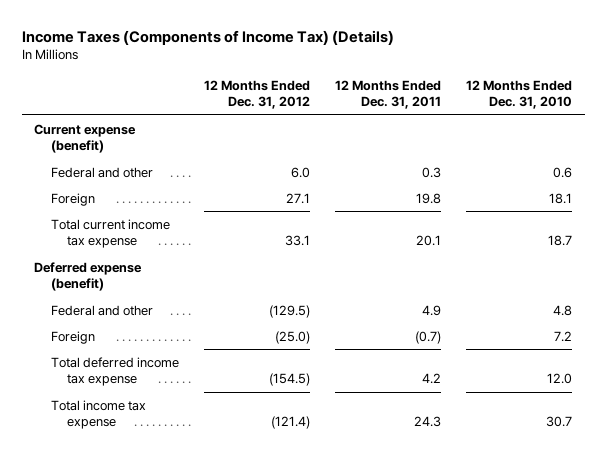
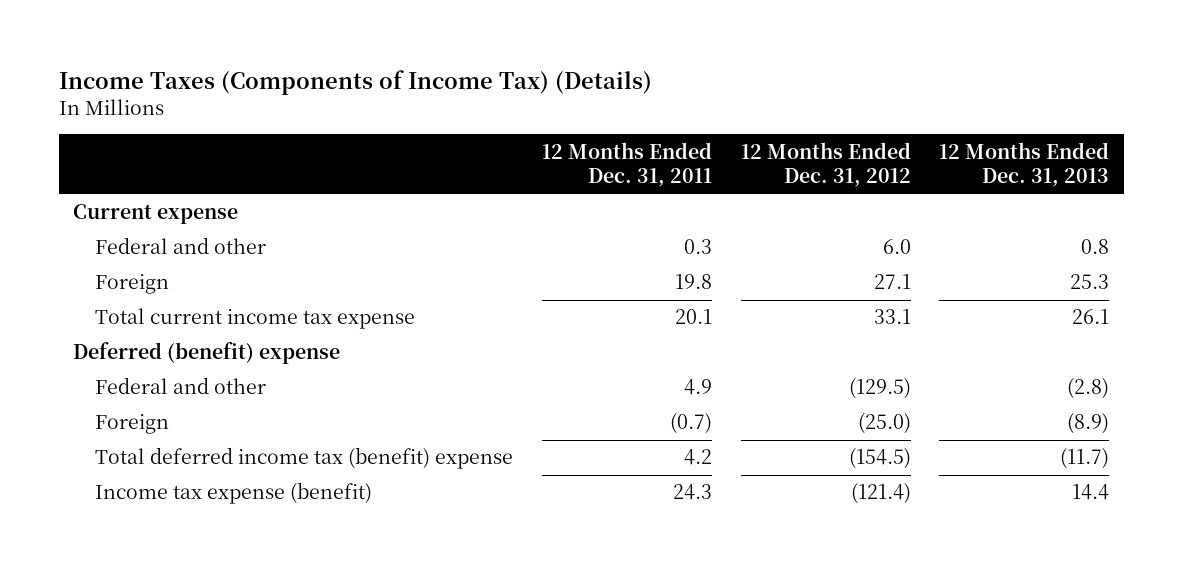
[466,79,573,110] 12 Months Ended Dec. 31, 2010 -> none
none -> [939,141,1110,188] 12 Months Ended Dec. 31, 2013
[34,123,137,154] Current expense (benefit) -> [73,204,239,225] Current expense
[34,261,143,292] Deferred expense (benefit) -> [73,342,341,365] Deferred (benefit) expense
[50,356,179,387] Total deferred income tax expense -> [95,447,514,470] Total deferred income tax (benefit) expense
[50,399,146,430] Total income tax expense -> [95,482,373,505] Income tax expense (benefit)

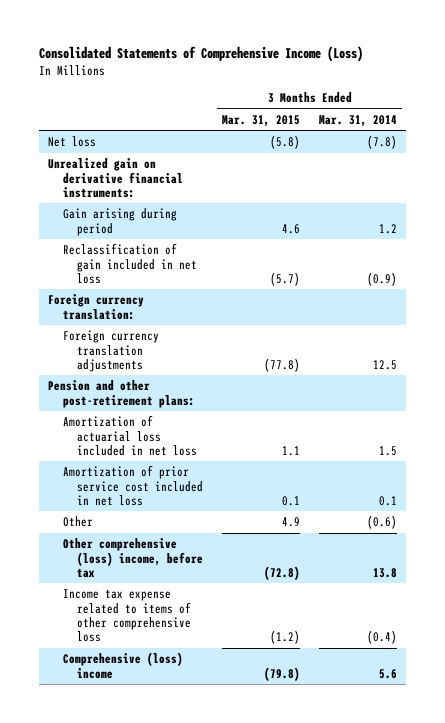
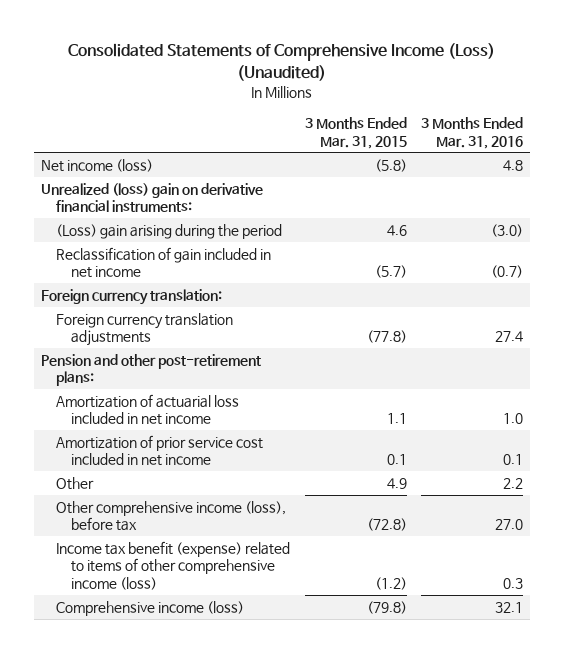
[38,45,363,62] Consolidated Statements of Comprehensive Income (Loss) -> [68,43,496,81] Consolidated Statements of Comprehensive Income (Loss) (Unaudited)
[319,114,398,127] Mar. 31, 2014 -> none
none -> [421,117,524,149] 3 Months Ended Mar. 31, 2016
[48,136,97,148] Net loss -> [41,158,154,172] Net income (loss)
[48,158,183,198] Unrealized gain on derivative financial instruments: -> [41,182,264,213] Unrealized (loss) gain on derivative financial instruments:
[62,208,177,236] Gain arising during period -> [56,223,283,239] (Loss) gain arising during the period
[62,243,198,284] Reclassification of gain included in net loss -> [56,246,272,279] Reclassification of gain included in net income
[62,415,198,456] Amortization of actuarial loss included in net loss -> [56,393,240,426] Amortization of actuarial loss included in net income
[62,465,204,506] Amortization of prior service cost included in net loss -> [56,434,264,467] Amortization of prior service cost included in net income
[62,538,204,578] Other comprehensive (loss) income, before tax -> [56,500,287,532] Other comprehensive income (loss), before tax
[62,589,192,643] Income tax expense related to items of other comprehensive loss -> [56,540,291,591] Income tax benefit (expense) related to items of other comprehensive income (loss)
[62,652,183,679] Comprehensive (loss) income -> [56,600,245,616] Comprehensive income (loss)

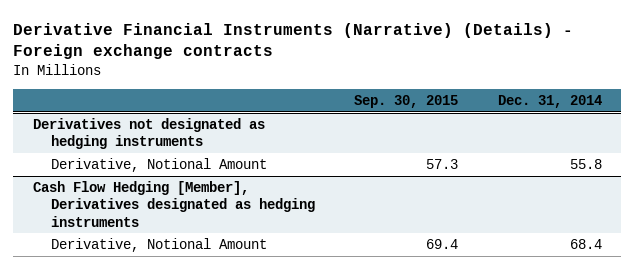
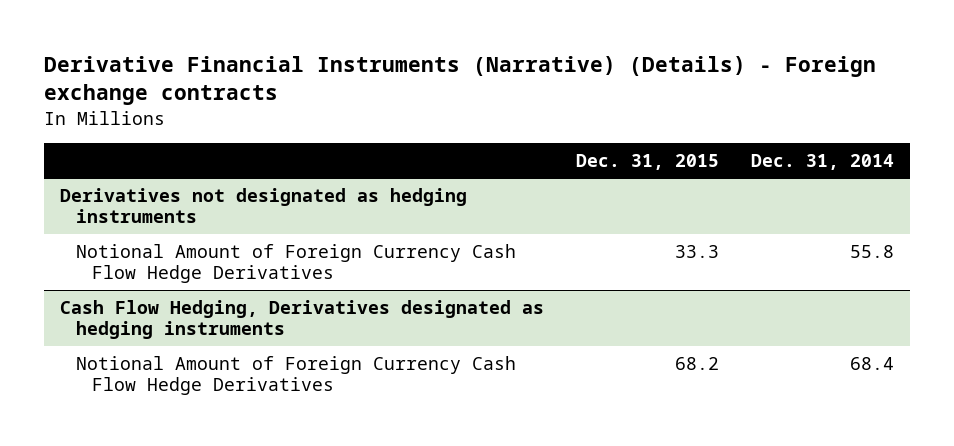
[354,95,459,109] Sep. 30, 2015 -> none
none -> [576,153,720,170] Dec. 31, 2015
[51,158,268,173] Derivative, Notional Amount -> [75,243,516,284] Notional Amount of Foreign Currency Cash Flow Hedge Derivatives
[33,181,316,227] Cash Flow Hedging [Member], Derivatives designated as hedging instruments -> [60,299,545,340] Cash Flow Hedging, Derivatives designated as hedging instruments
[51,238,268,253] Derivative, Notional Amount -> [75,355,516,396] Notional Amount of Foreign Currency Cash Flow Hedge Derivatives

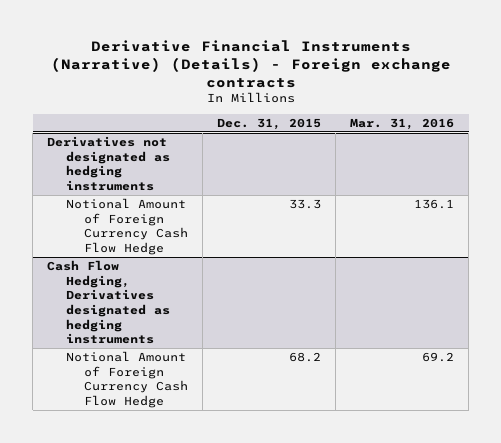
[751,153,895,170] Dec. 31, 2014 -> none
none -> [350,117,455,130] Mar. 31, 2016
[75,243,516,284] Notional Amount of Foreign Currency Cash Flow Hedge Derivatives -> [65,198,188,256] Notional Amount of Foreign Currency Cash Flow Hedge
[75,355,516,396] Notional Amount of Foreign Currency Cash Flow Hedge Derivatives -> [65,351,188,409] Notional Amount of Foreign Currency Cash Flow Hedge

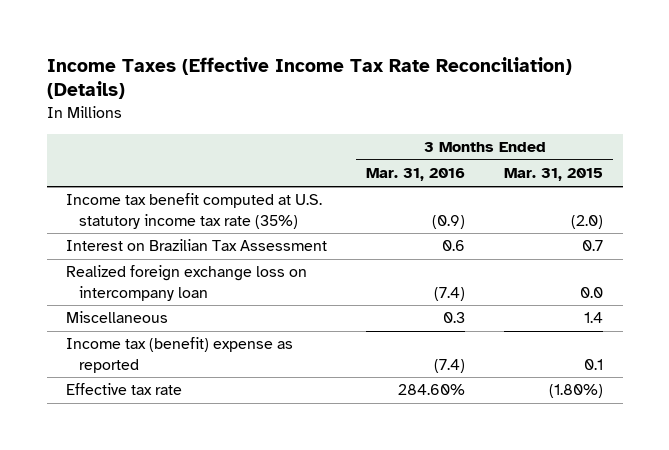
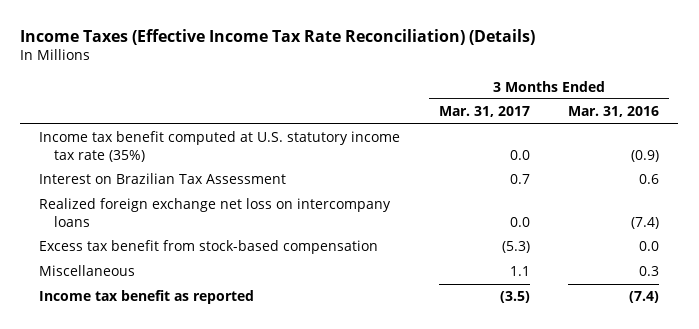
[504,168,604,182] Mar. 31, 2015 -> none
none -> [438,106,530,118] Mar. 31, 2017
[66,265,308,301] Realized foreign exchange loss on intercompany loan -> [39,198,392,227] Realized foreign exchange net loss on intercompany loans
none -> [39,240,379,255] Excess tax benefit from stock-based compensation
[66,383,183,396] Effective tax rate -> none
[66,337,294,373] Income tax (benefit) expense as reported -> [39,290,255,305] Income tax benefit as reported

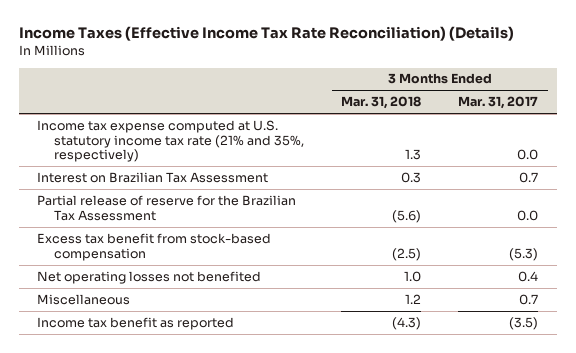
[568,106,660,118] Mar. 31, 2016 -> none
none -> [341,96,422,110] Mar. 31, 2018
[39,131,401,162] Income tax benefit computed at U.S. statutory income tax rate (35%) -> [37,119,305,163] Income tax expense computed at U.S. statutory income tax rate (21% and 35%, respectively)
[39,198,392,227] Realized foreign exchange net loss on intercompany loans -> none
none -> [37,194,297,221] Partial release of reserve for the Brazilian Tax Assessment
none -> [37,270,262,284] Net operating losses not benefited
[509,266,530,277] 1.1 -> [519,293,539,305] 0.7

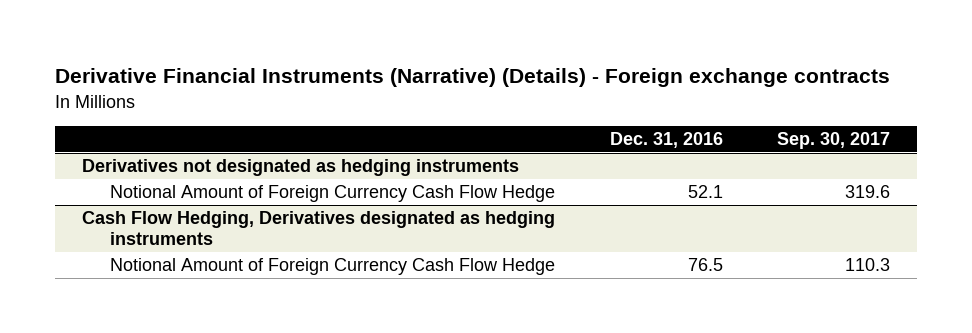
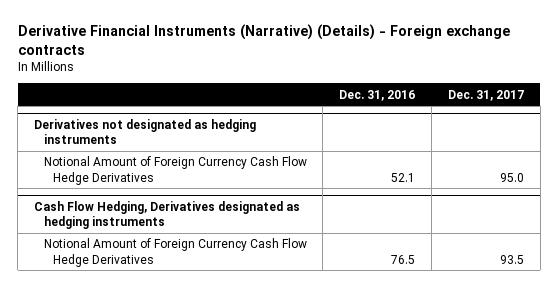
[776,132,890,150] Sep. 30, 2017 -> none
none -> [447,89,524,101] Dec. 31, 2017
[110,185,556,203] Notional Amount of Foreign Currency Cash Flow Hedge -> [43,156,307,185] Notional Amount of Foreign Currency Cash Flow Hedge Derivatives
[110,258,556,276] Notional Amount of Foreign Currency Cash Flow Hedge -> [43,238,307,267] Notional Amount of Foreign Currency Cash Flow Hedge Derivatives

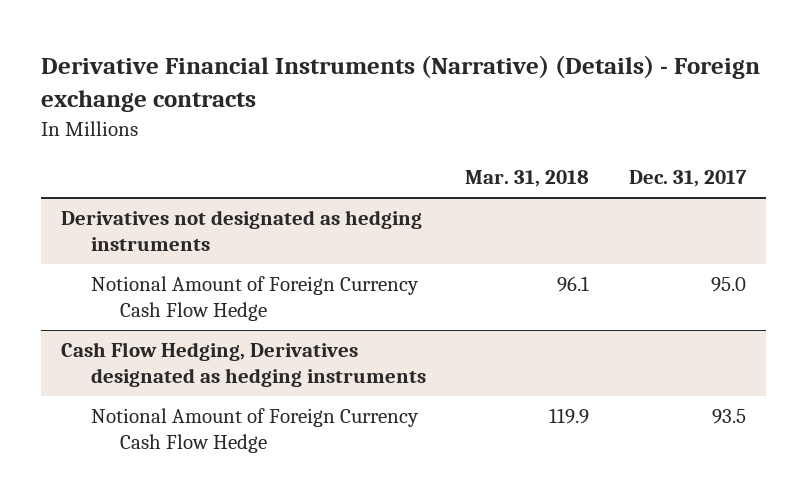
[339,89,416,101] Dec. 31, 2016 -> none
none -> [465,170,590,188] Mar. 31, 2018
[43,156,307,185] Notional Amount of Foreign Currency Cash Flow Hedge Derivatives -> [90,276,419,321] Notional Amount of Foreign Currency Cash Flow Hedge
[43,238,307,267] Notional Amount of Foreign Currency Cash Flow Hedge Derivatives -> [90,408,419,453] Notional Amount of Foreign Currency Cash Flow Hedge

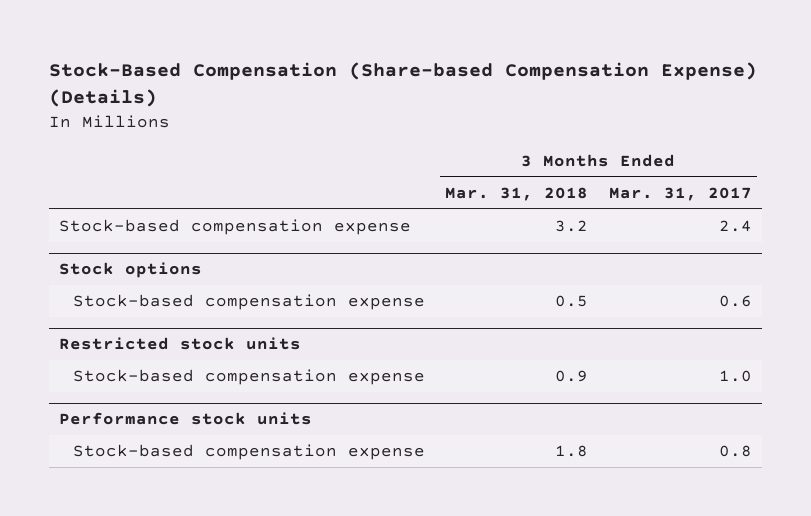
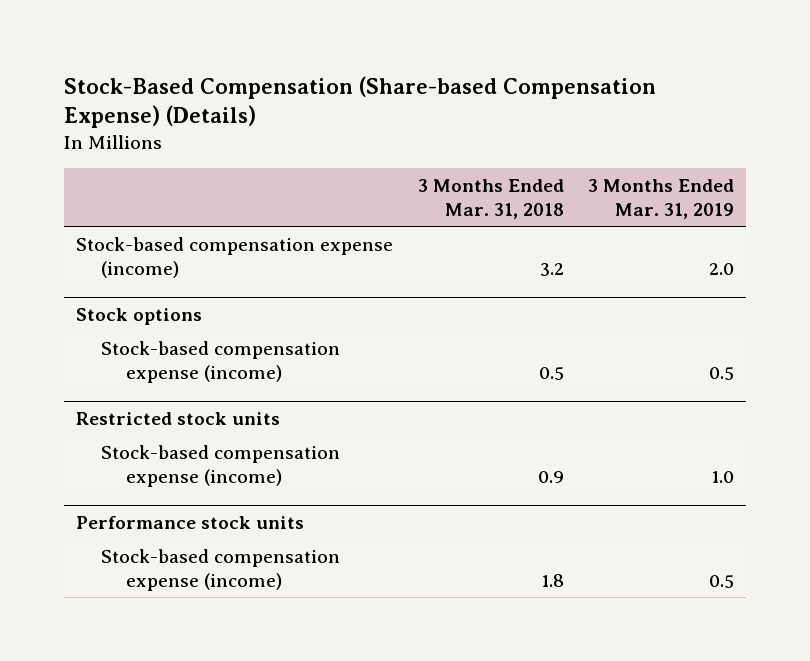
[608,186,752,201] Mar. 31, 2017 -> none
none -> [588,178,735,219] 3 Months Ended Mar. 31, 2019
[59,219,412,236] Stock-based compensation expense -> [76,236,394,278] Stock-based compensation expense (income)
[73,294,426,311] Stock-based compensation expense -> [101,340,341,383] Stock-based compensation expense (income)
[73,369,426,386] Stock-based compensation expense -> [101,444,341,487] Stock-based compensation expense (income)
[73,444,426,461] Stock-based compensation expense -> [101,548,341,591] Stock-based compensation expense (income)

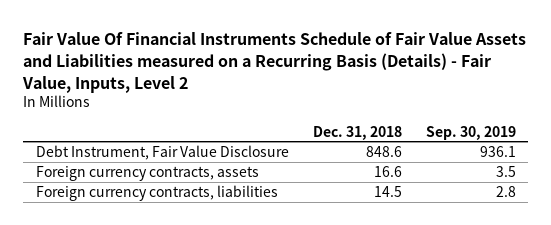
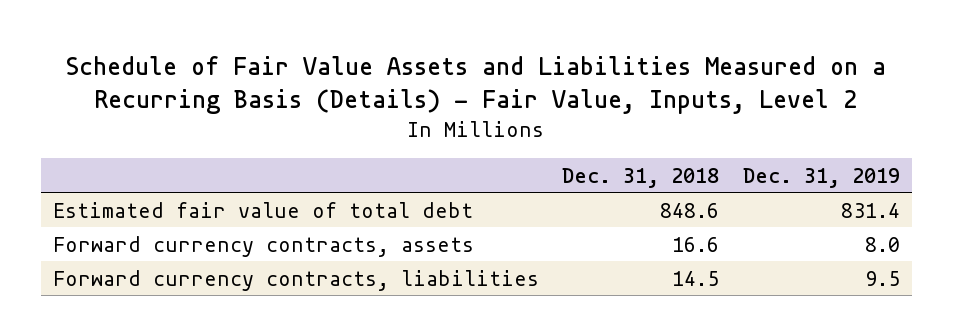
[22,32,527,93] Fair Value Of Financial Instruments Schedule of Fair Value Assets and Liabilities measured on a Recurring Basis (Details) - Fair Value, Inputs, Level 2 -> [65,55,887,114] Schedule of Fair Value Assets and Liabilities Measured on a Recurring Basis (Details) - Fair Value, Inputs, Level 2
[425,125,516,140] Sep. 30, 2019 -> none
none -> [742,167,900,188] Dec. 31, 2019
[35,145,289,161] Debt Instrument, Fair Value Disclosure -> [53,201,474,218] Estimated fair value of total debt
[35,166,259,182] Foreign currency contracts, assets -> [53,235,475,257] Forward currency contracts, assets
[35,185,278,202] Foreign currency contracts, liabilities -> [53,269,540,291] Forward currency contracts, liabilities

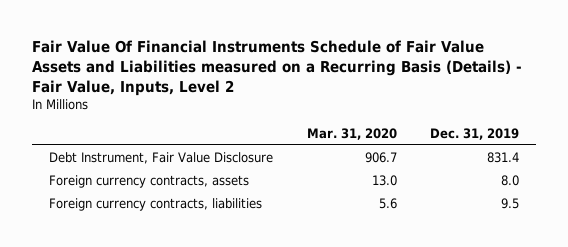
[65,55,887,114] Schedule of Fair Value Assets and Liabilities Measured on a Recurring Basis (Details) - Fair Value, Inputs, Level 2 -> [32,40,523,96] Fair Value Of Financial Instruments Schedule of Fair Value Assets and Liabilities measured on a Recurring Basis (Details) - Fair Value, Inputs, Level 2
[562,167,720,188] Dec. 31, 2018 -> none
none -> [306,127,397,140] Mar. 31, 2020
[53,201,474,218] Estimated fair value of total debt -> [49,152,274,165] Debt Instrument, Fair Value Disclosure
[53,235,475,257] Forward currency contracts, assets -> [49,175,250,189] Foreign currency contracts, assets
[53,269,540,291] Forward currency contracts, liabilities -> [49,198,263,212] Foreign currency contracts, liabilities

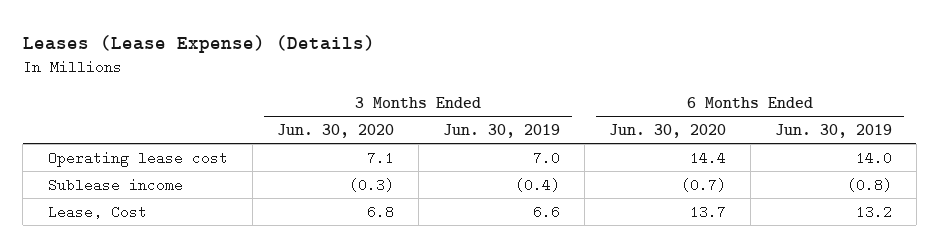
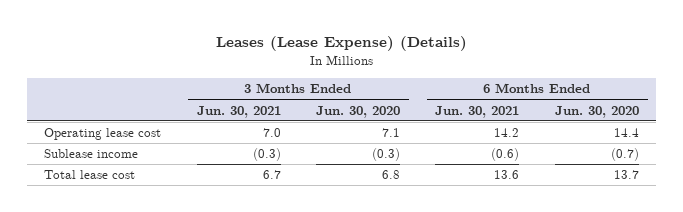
[442,123,560,138] Jun. 30, 2019 -> none
[774,123,892,138] Jun. 30, 2019 -> none
none -> [196,105,281,118] Jun. 30, 2021
none -> [435,105,520,118] Jun. 30, 2021
[47,204,147,219] Lease, Cost -> [44,170,136,180] Total lease cost

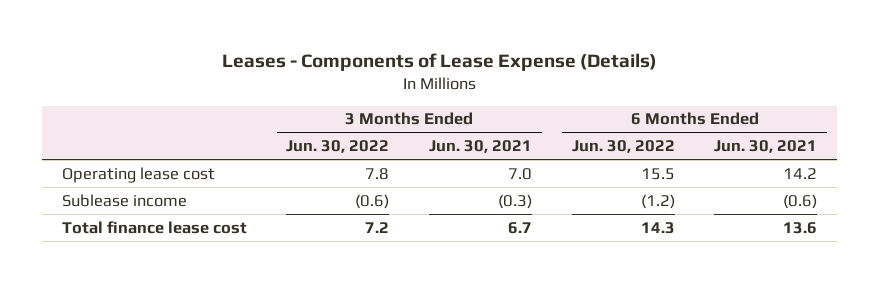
[215,36,467,52] Leases (Lease Expense) (Details) -> [221,53,657,72] Leases - Components of Lease Expense (Details)
[316,105,401,118] Jun. 30, 2020 -> none
[554,105,639,118] Jun. 30, 2020 -> none
none -> [286,140,390,154] Jun. 30, 2022
none -> [571,140,675,154] Jun. 30, 2022
[44,170,136,180] Total lease cost -> [61,220,247,234] Total finance lease cost

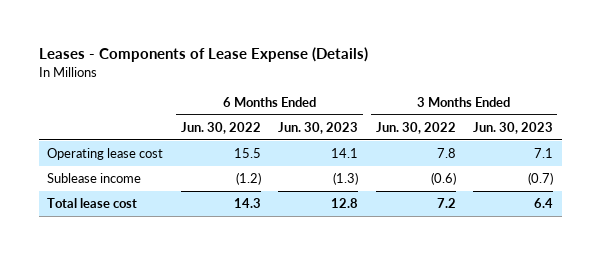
[429,140,533,154] Jun. 30, 2021 -> none
[714,140,818,154] Jun. 30, 2021 -> none
none -> [278,122,359,135] Jun. 30, 2023
none -> [472,122,553,135] Jun. 30, 2023
[61,220,247,234] Total finance lease cost -> [47,198,138,209] Total lease cost

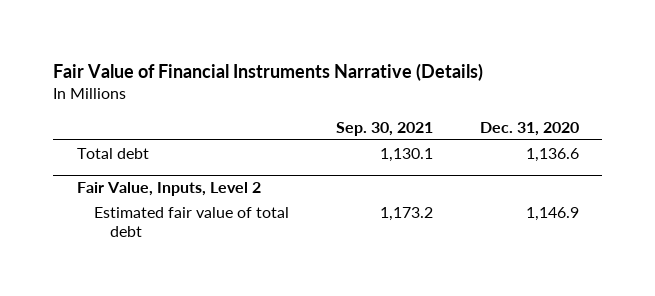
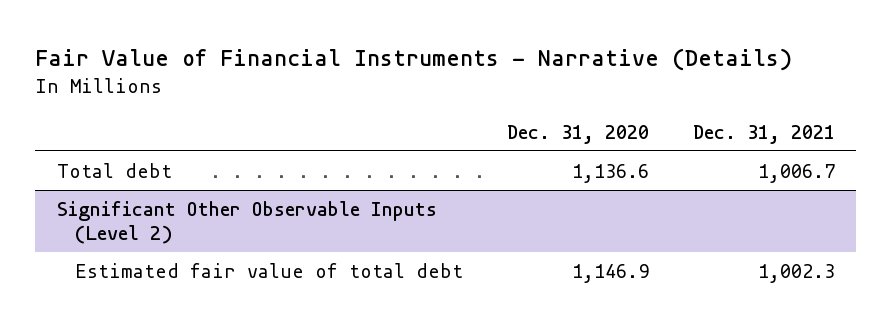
[53,62,484,81] Fair Value of Financial Instruments Narrative (Details) -> [34,47,792,71] Fair Value of Financial Instruments - Narrative (Details)
[335,121,433,136] Sep. 30, 2021 -> none
none -> [692,124,835,144] Dec. 31, 2021
[76,182,261,197] Fair Value, Inputs, Level 2 -> [56,200,437,245] Significant Other Observable Inputs (Level 2)

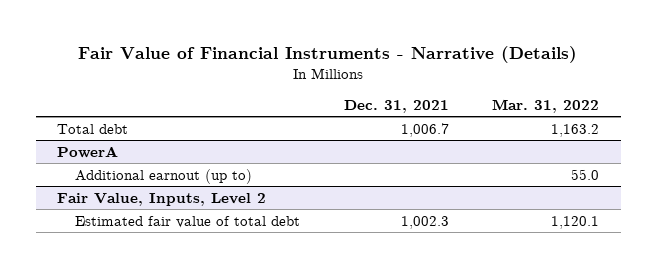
[506,124,649,144] Dec. 31, 2020 -> none
none -> [492,98,600,113] Mar. 31, 2022
none -> [57,145,119,158] PowerA
none -> [75,168,253,184] Additional earnout (up to)
[56,200,437,245] Significant Other Observable Inputs (Level 2) -> [57,192,267,206] Fair Value, Inputs, Level 2

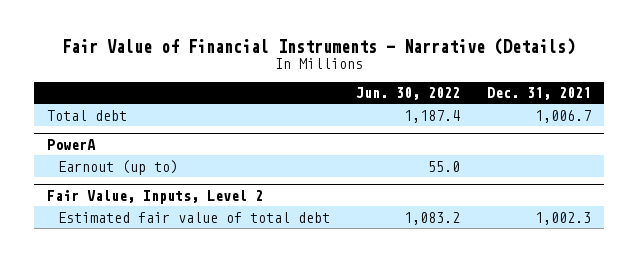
[492,98,600,113] Mar. 31, 2022 -> none
none -> [356,87,461,101] Jun. 30, 2022
[75,168,253,184] Additional earnout (up to) -> [57,159,178,175] Earnout (up to)

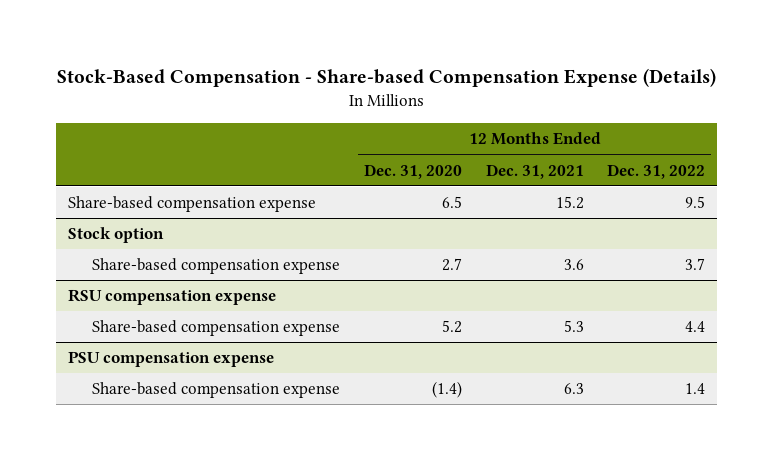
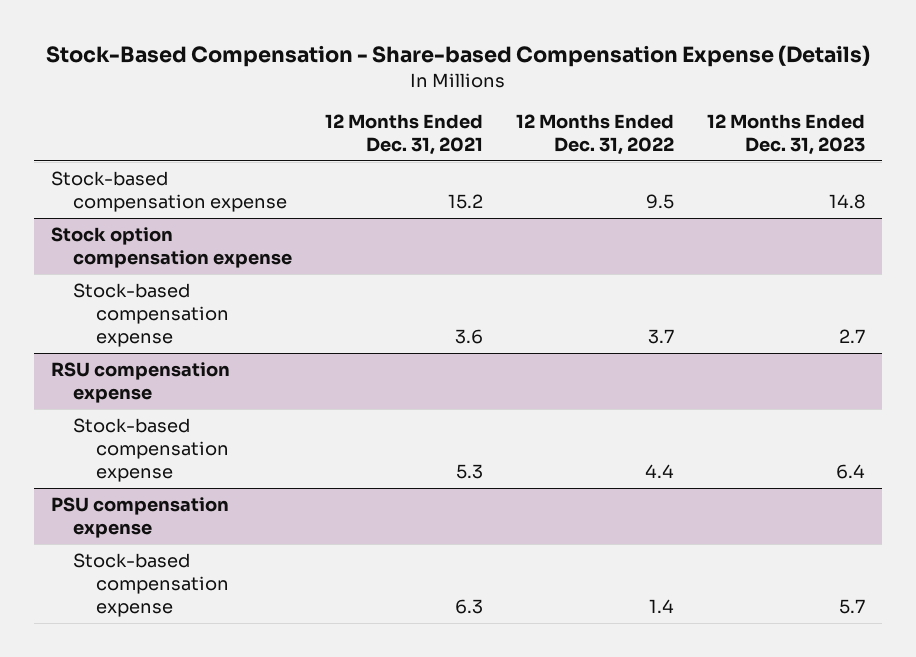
[363,163,462,179] Dec. 31, 2020 -> none
none -> [707,113,866,155] 12 Months Ended Dec. 31, 2023
[67,196,316,213] Share-based compensation expense -> [50,170,288,212] Stock-based compensation expense
[67,227,164,244] Stock option -> [50,226,293,268] Stock option compensation expense
[92,258,341,275] Share-based compensation expense -> [73,282,229,348] Stock-based compensation expense
[92,320,341,337] Share-based compensation expense -> [73,417,229,483] Stock-based compensation expense
[92,382,341,399] Share-based compensation expense -> [73,552,229,618] Stock-based compensation expense

